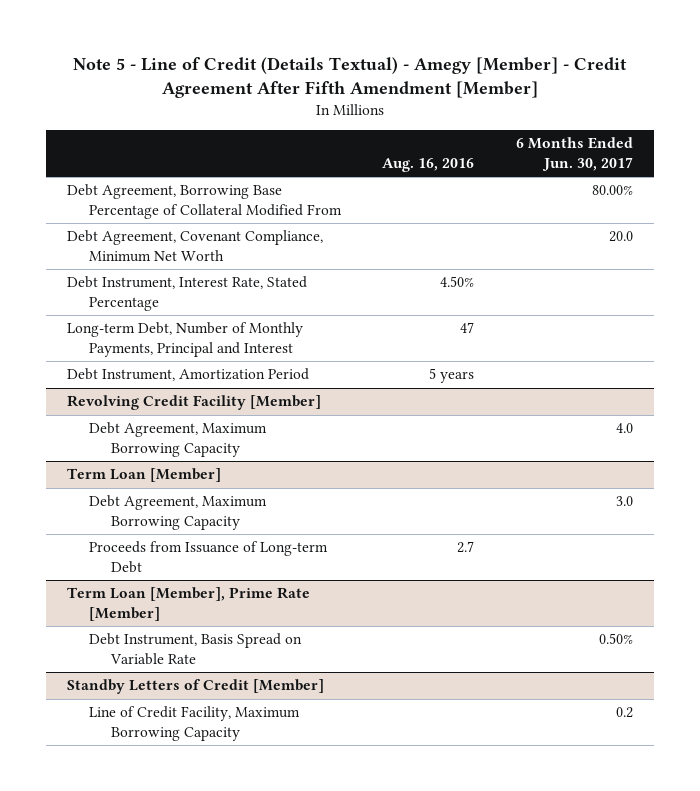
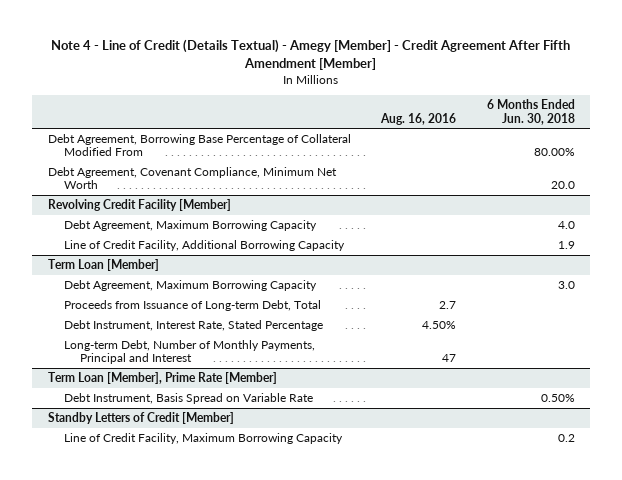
[72,56,627,98] Note 5 - Line of Credit (Details Textual) - Amegy [Member] - Credit Agreement After Fifth Amendment [Member] -> [51,39,571,71] Note 4 - Line of Credit (Details Textual) - Amegy [Member] - Credit Agreement After Fifth Amendment [Member]
[516,137,634,171] 6 Months Ended Jun. 30, 2017 -> none
none -> [486,99,575,125] 6 Months Ended Jun. 30, 2018
[66,276,307,311] Debt Instrument, Interest Rate, Stated Percentage -> none
[66,322,303,357] Long-term Debt, Number of Monthly Payments, Principal and Interest -> none
[66,368,309,382] Debt Instrument, Amortization Period -> none
none -> [63,240,345,252] Line of Credit Facility, Additional Borrowing Capacity
[88,541,328,573] Proceeds from Issuance of Long-term Debt -> [63,300,321,312] Proceeds from Issuance of Long-term Debt, Total
none -> [63,320,323,332] Debt Instrument, Interest Rate, Stated Percentage
none -> [63,340,315,365] Long-term Debt, Number of Monthly Payments, Principal and Interest

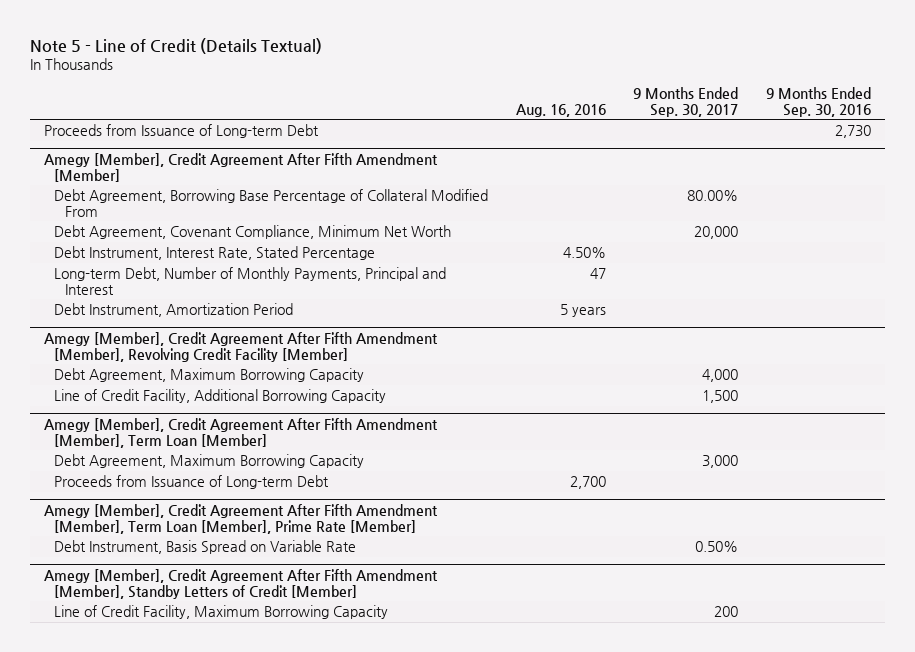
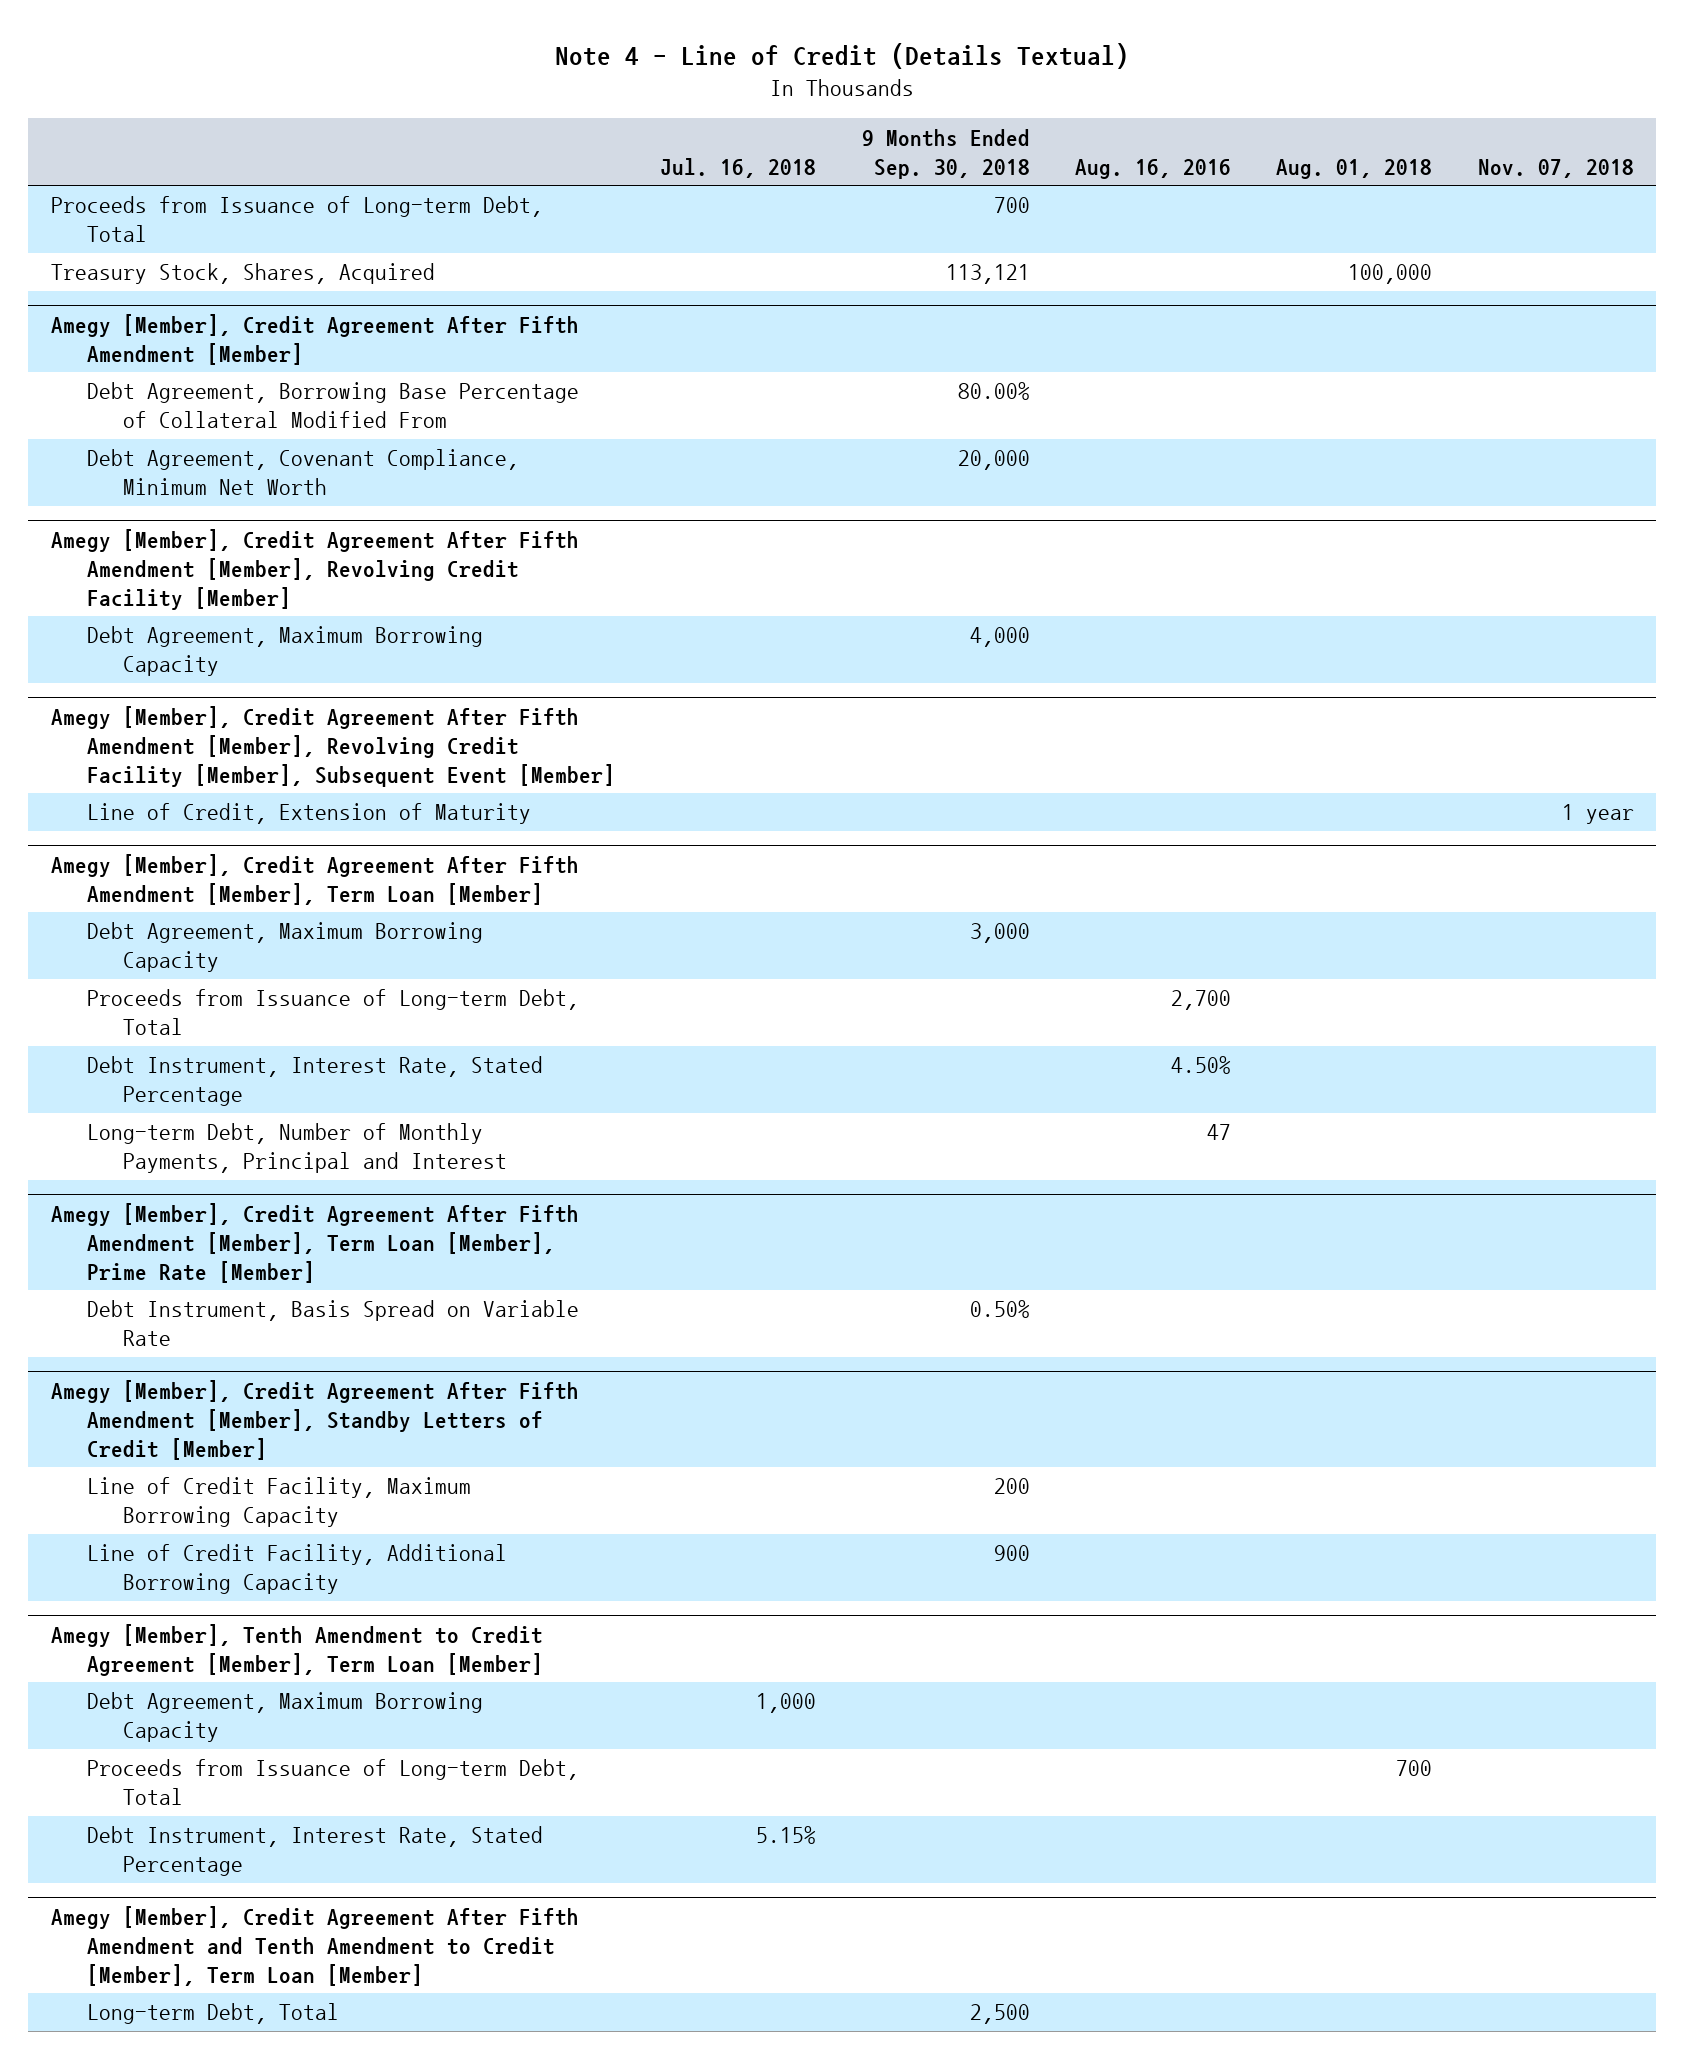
[30,38,323,55] Note 5 - Line of Credit (Details Textual) -> [555,43,1130,70] Note 4 - Line of Credit (Details Textual)
[633,86,739,117] 9 Months Ended Sep. 30, 2017 -> none
[766,86,872,117] 9 Months Ended Sep. 30, 2016 -> none
none -> [660,157,817,178] Jul. 16, 2018
none -> [861,128,1030,179] 9 Months Ended Sep. 30, 2018
none -> [1276,158,1433,179] Aug. 01, 2018
none -> [1477,158,1634,178] Nov. 07, 2018
[44,123,320,138] Proceeds from Issuance of Long-term Debt -> [51,196,544,243] Proceeds from Issuance of Long-term Debt, Total
none -> [51,263,436,285] Treasury Stock, Shares, Acquired
[54,245,376,260] Debt Instrument, Interest Rate, Stated Percentage -> none
[54,266,447,295] Long-term Debt, Number of Monthly Payments, Principal and Interest -> none
[54,302,294,317] Debt Instrument, Amortization Period -> none
[54,388,387,403] Line of Credit Facility, Additional Borrowing Capacity -> none
none -> [51,705,616,787] Amegy [Member], Credit Agreement After Fifth Amendment [Member], Revolving Credit Facility [Member], Subsequent Event [Member]
none -> [87,803,532,825] Line of Credit, Extension of Maturity
[54,474,330,489] Proceeds from Issuance of Long-term Debt -> [87,989,580,1036] Proceeds from Issuance of Long-term Debt, Total
none -> [87,1056,544,1107] Debt Instrument, Interest Rate, Stated Percentage
none -> [87,1123,508,1174] Long-term Debt, Number of Monthly Payments, Principal and Interest
none -> [87,1544,508,1595] Line of Credit Facility, Additional Borrowing Capacity
none -> [51,1623,544,1676] Amegy [Member], Tenth Amendment to Credit Agreement [Member], Term Loan [Member]
none -> [87,1692,484,1743] Debt Agreement, Maximum Borrowing Capacity
none -> [87,1759,580,1806] Proceeds from Issuance of Long-term Debt, Total
none -> [87,1826,544,1877] Debt Instrument, Interest Rate, Stated Percentage
none -> [51,1905,580,1986] Amegy [Member], Credit Agreement After Fifth Amendment and Tenth Amendment to Credit [Member], Term Loan [Member]
none -> [87,2003,340,2025] Long-term Debt, Total

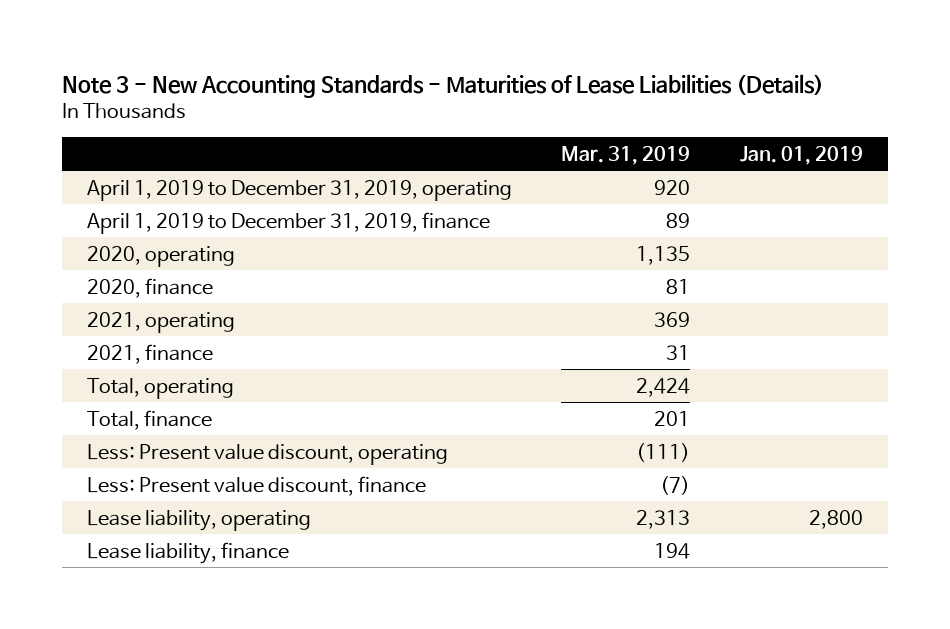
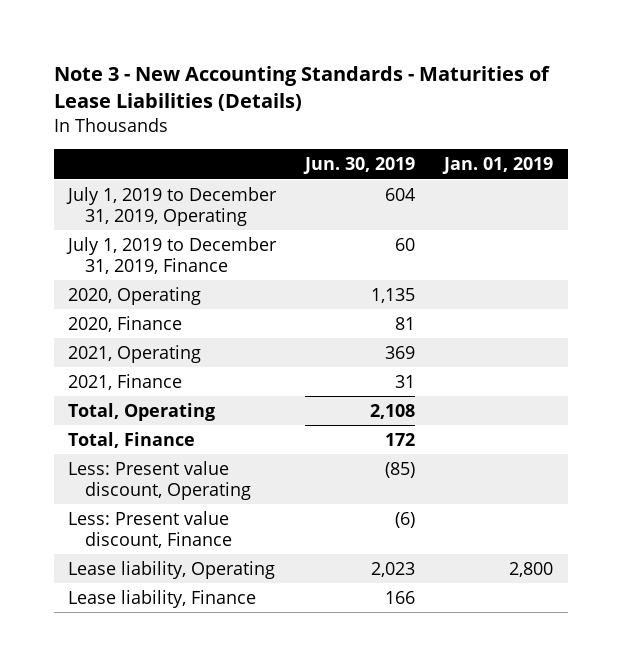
[561,145,691,165] Mar. 31, 2019 -> none
none -> [303,157,416,175] Jun. 30, 2019
[86,179,512,201] April 1, 2019 to December 31, 2019, operating -> [66,186,278,226] July 1, 2019 to December 31, 2019, Operating
[86,211,490,234] April 1, 2019 to December 31, 2019, finance -> [66,236,278,274] July 1, 2019 to December 31, 2019, Finance
[86,245,235,267] 2020, operating -> [68,286,202,305] 2020, Operating
[86,277,213,298] 2020, finance -> [68,315,183,332] 2020, Finance
[86,311,235,333] 2021, operating -> [68,344,202,363] 2021, Operating
[86,343,213,364] 2021, finance -> [68,373,183,390] 2021, Finance
[86,377,234,399] Total, operating -> [68,402,216,421] Total, Operating
[86,409,212,430] Total, finance -> [68,431,196,448] Total, Finance
[86,443,448,465] Less: Present value discount, operating -> [68,460,251,500] Less: Present value discount, Operating
[86,475,426,496] Less: Present value discount, finance -> [68,510,232,548] Less: Present value discount, Finance
[86,509,311,531] Lease liability, operating -> [68,560,276,579] Lease liability, Operating
[86,541,289,564] Lease liability, finance -> [68,589,257,608] Lease liability, Finance

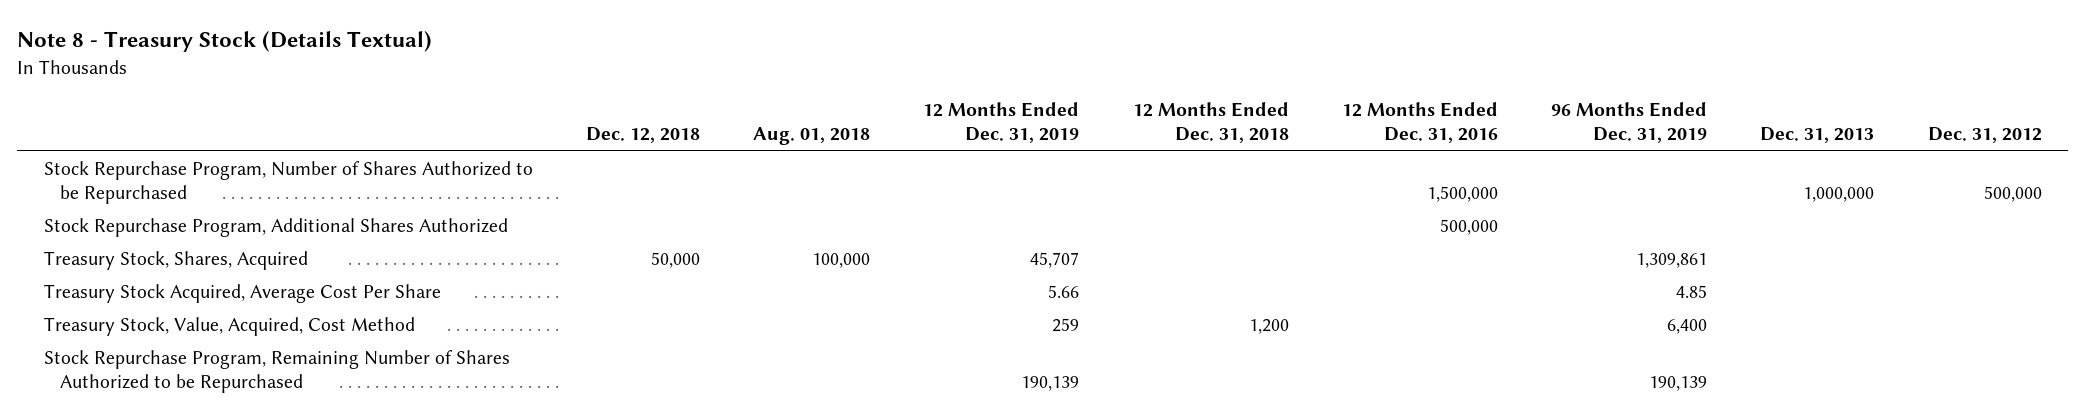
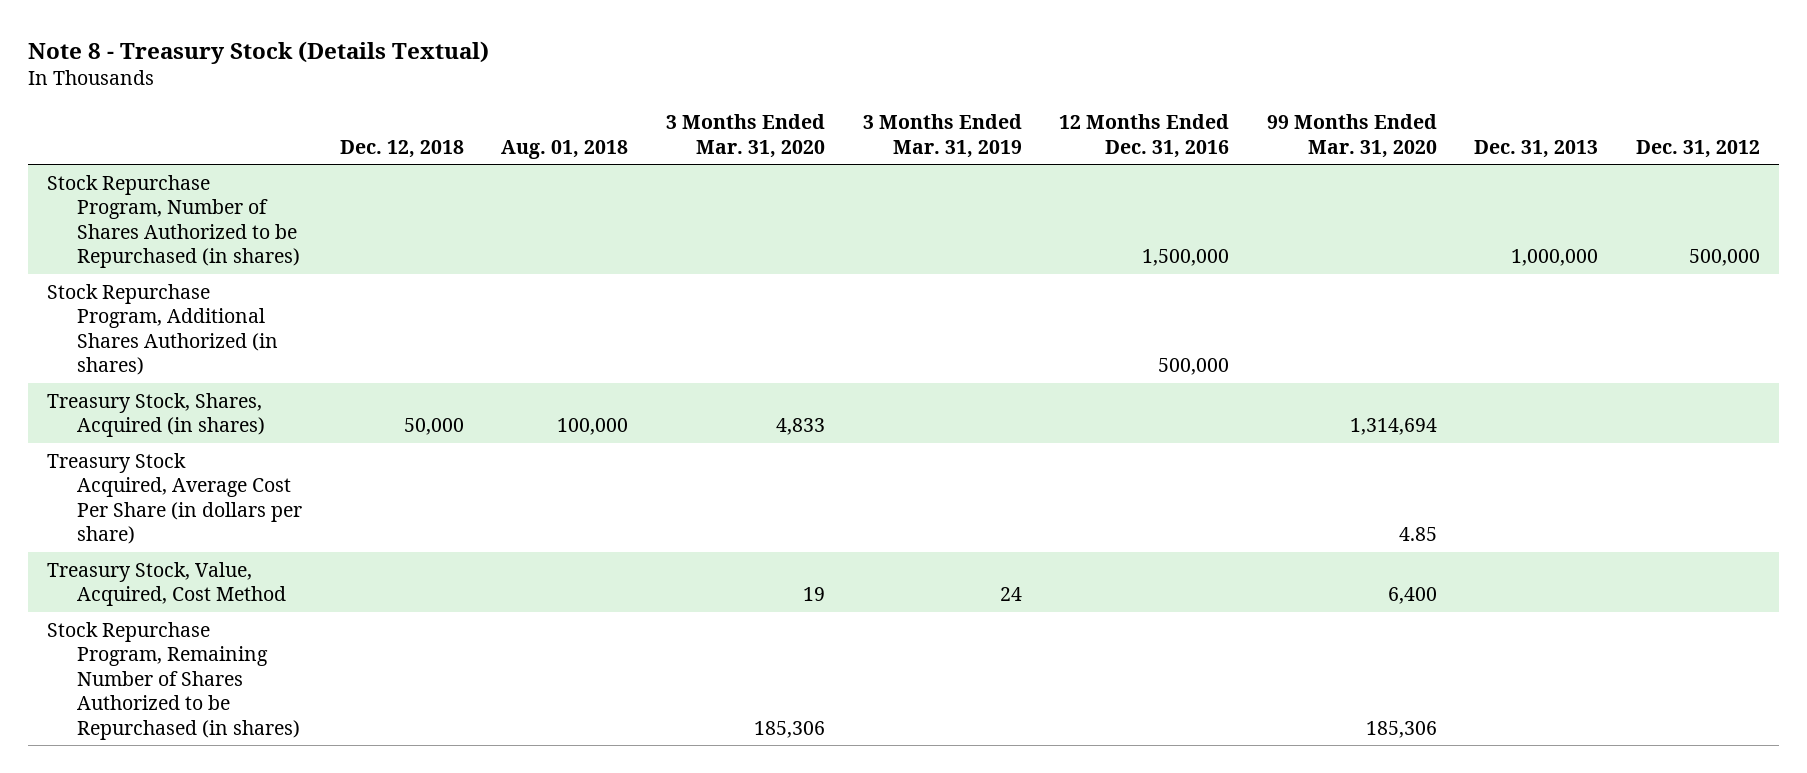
[923,102,1080,144] 12 Months Ended Dec. 31, 2019 -> none
[1132,102,1289,144] 12 Months Ended Dec. 31, 2018 -> none
[1551,102,1708,144] 96 Months Ended Dec. 31, 2019 -> none
none -> [666,114,826,158] 3 Months Ended Mar. 31, 2020
none -> [862,114,1022,158] 3 Months Ended Mar. 31, 2019
none -> [1266,114,1437,158] 99 Months Ended Mar. 31, 2020
[43,160,533,204] Stock Repurchase Program, Number of Shares Authorized to be Repurchased -> [47,174,301,269] Stock Repurchase Program, Number of Shares Authorized to be Repurchased (in shares)
[43,217,508,237] Stock Repurchase Program, Additional Shares Authorized -> [47,283,279,376] Stock Repurchase Program, Additional Shares Authorized (in shares)
[43,250,308,270] Treasury Stock, Shares, Acquired -> [47,392,266,438] Treasury Stock, Shares, Acquired (in shares)
[43,283,441,303] Treasury Stock Acquired, Average Cost Per Share -> [47,452,303,545] Treasury Stock Acquired, Average Cost Per Share (in dollars per share)
[43,349,510,393] Stock Repurchase Program, Remaining Number of Shares Authorized to be Repurchased -> [47,621,301,740] Stock Repurchase Program, Remaining Number of Shares Authorized to be Repurchased (in shares)

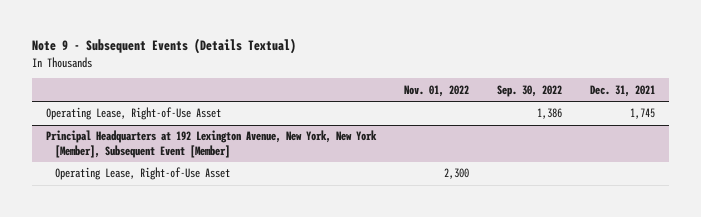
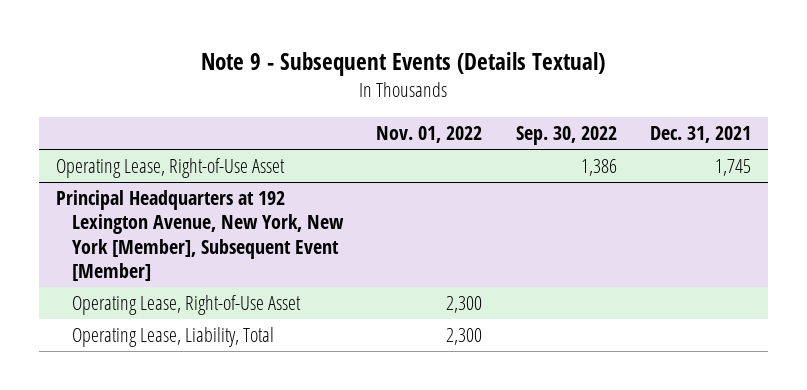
none -> [72,327,275,348] Operating Lease, Liability, Total

